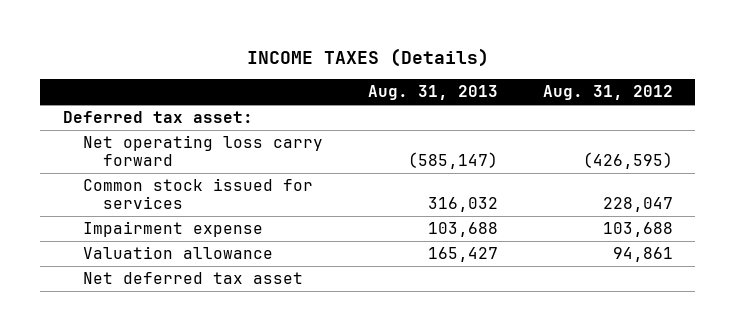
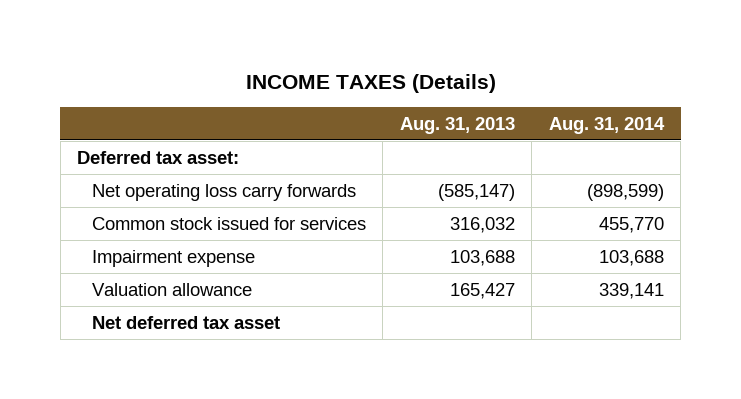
[542,85,673,101] Aug. 31, 2012 -> none
none -> [548,116,665,134] Aug. 31, 2014
[82,135,323,167] Net operating loss carry forward -> [91,183,356,201] Net operating loss carry forwards

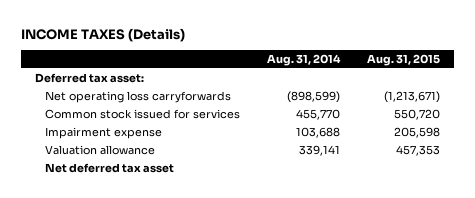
[399,116,515,134] Aug. 31, 2013 -> none
none -> [367,53,441,66] Aug. 31, 2015
[91,183,356,201] Net operating loss carry forwards -> [44,91,231,104] Net operating loss carryforwards

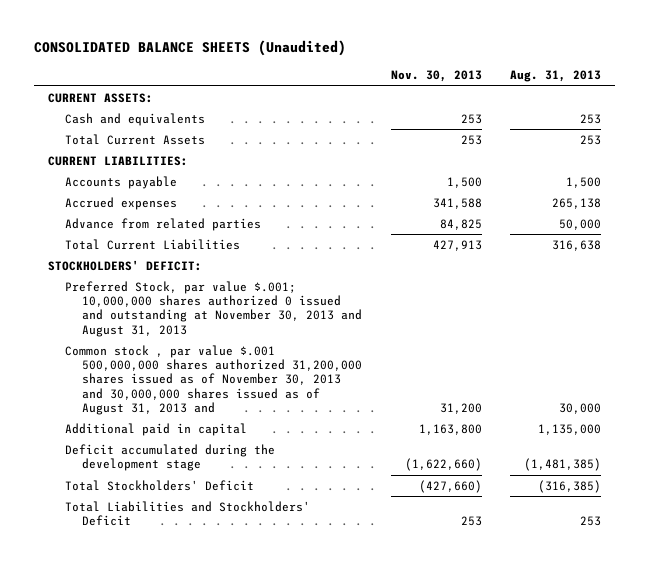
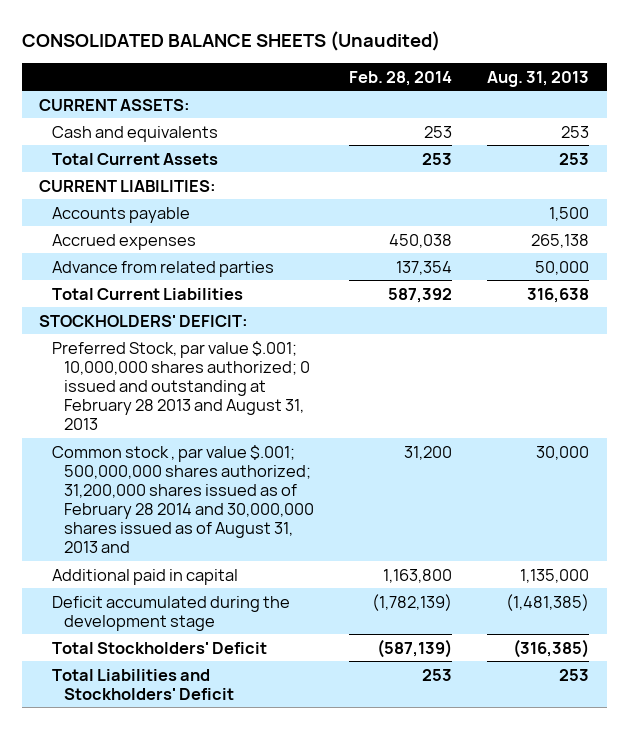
[390,70,482,83] Nov. 30, 2013 -> none
none -> [349,70,453,86] Feb. 28, 2014
[65,280,363,337] Preferred Stock, par value $.001; 10,000,000 shares authorized 0 issued and outstanding at November 30, 2013 and August 31, 2013 -> [51,340,311,431] Preferred Stock, par value $.001; 10,000,000 shares authorized; 0 issued and outstanding at February 28 2013 and August 31, 2013
[65,344,363,416] Common stock , par value $.001 500,000,000 shares authorized 31,200,000 shares issued as of November 30, 2013 and 30,000,000 shares issued as of August 31, 2013 and -> [51,444,315,554] Common stock , par value $.001; 500,000,000 shares authorized; 31,200,000 shares issued as of February 28 2014 and 30,000,000 shares issued as of August 31, 2013 and

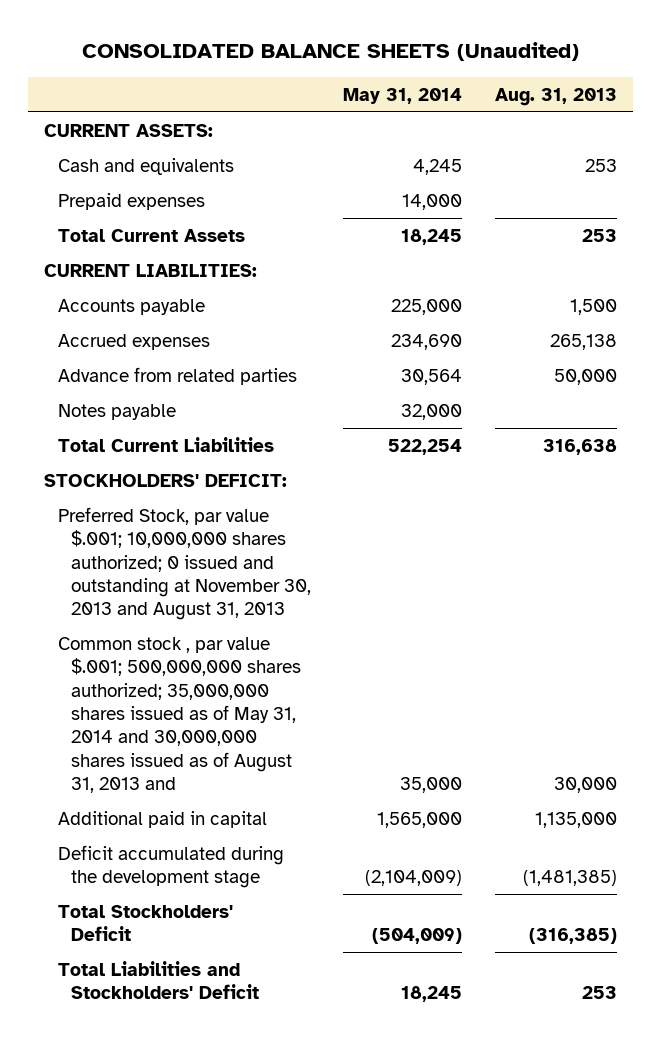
[349,70,453,86] Feb. 28, 2014 -> none
none -> [343,87,463,104] May 31, 2014
none -> [57,192,205,210] Prepaid expenses
none -> [57,403,176,420] Notes payable
[51,340,311,431] Preferred Stock, par value $.001; 10,000,000 shares authorized; 0 issued and outstanding at February 28 2013 and August 31, 2013 -> [57,506,312,621] Preferred Stock, par value $.001; 10,000,000 shares authorized; 0 issued and outstanding at November 30, 2013 and August 31, 2013
[51,444,315,554] Common stock , par value $.001; 500,000,000 shares authorized; 31,200,000 shares issued as of February 28 2014 and 30,000,000 shares issued as of August 31, 2013 and -> [57,636,302,794] Common stock , par value $.001; 500,000,000 shares authorized; 35,000,000 shares issued as of May 31, 2014 and 30,000,000 shares issued as of August 31, 2013 and

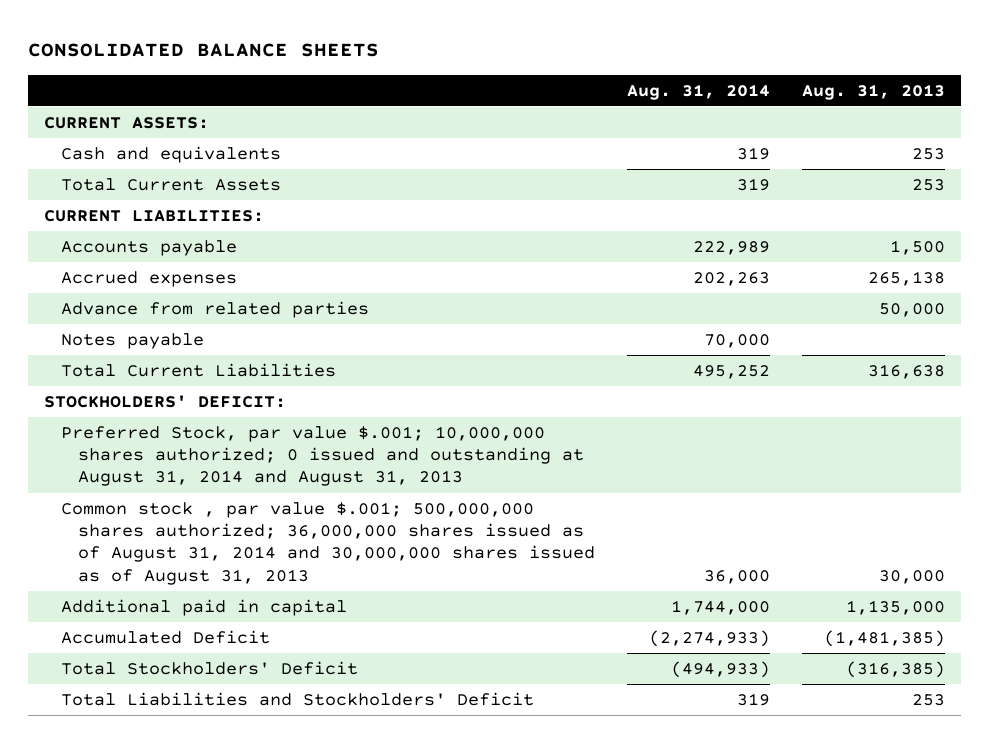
[81,41,579,61] CONSOLIDATED BALANCE SHEETS (Unaudited) -> [28,43,380,58] CONSOLIDATED BALANCE SHEETS
[343,87,463,104] May 31, 2014 -> none
none -> [627,83,771,100] Aug. 31, 2014
[57,192,205,210] Prepaid expenses -> none
[57,506,312,621] Preferred Stock, par value $.001; 10,000,000 shares authorized; 0 issued and outstanding at November 30, 2013 and August 31, 2013 -> [61,425,585,487] Preferred Stock, par value $.001; 10,000,000 shares authorized; 0 issued and outstanding at August 31, 2014 and August 31, 2013
[57,636,302,794] Common stock , par value $.001; 500,000,000 shares authorized; 35,000,000 shares issued as of May 31, 2014 and 30,000,000 shares issued as of August 31, 2013 and -> [61,501,596,585] Common stock , par value $.001; 500,000,000 shares authorized; 36,000,000 shares issued as of August 31, 2014 and 30,000,000 shares issued as of August 31, 2013
[57,844,284,889] Deficit accumulated during the development stage -> [61,629,271,644] Accumulated Deficit

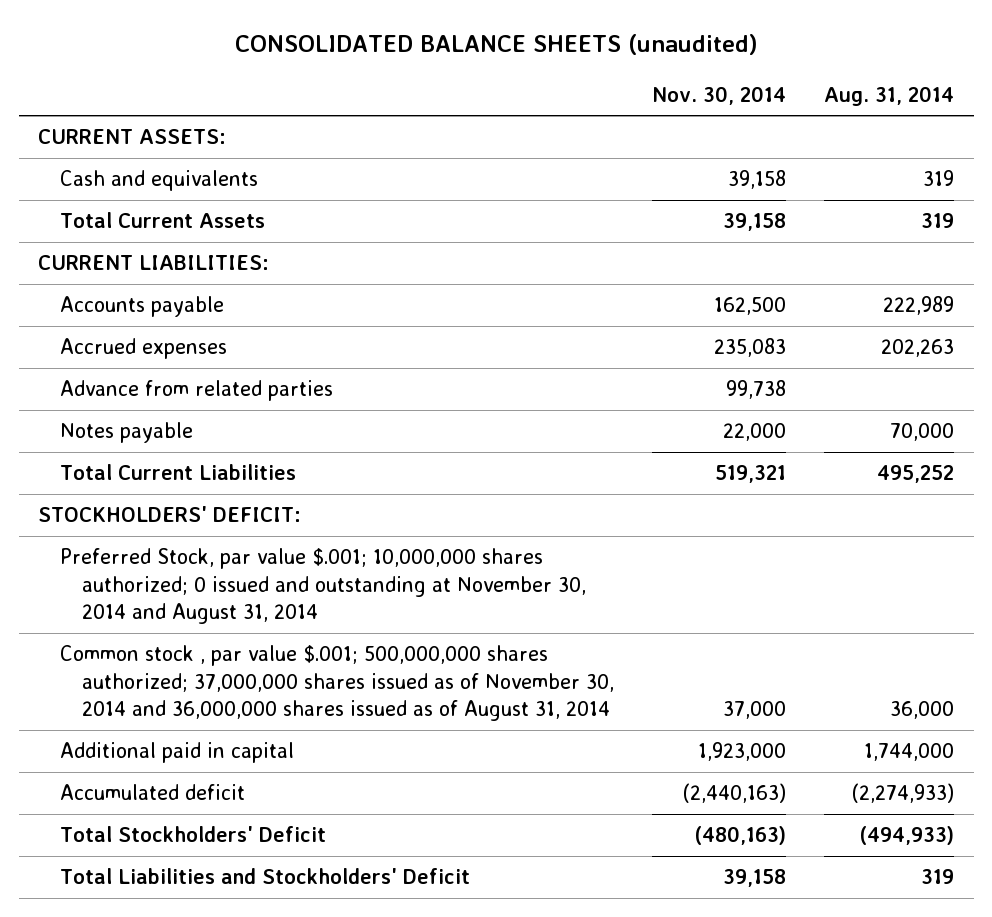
[28,43,380,58] CONSOLIDATED BALANCE SHEETS -> [235,33,759,55] CONSOLIDATED BALANCE SHEETS (unaudited)
[802,83,946,100] Aug. 31, 2013 -> none
none -> [652,85,787,105] Nov. 30, 2014
[61,425,585,487] Preferred Stock, par value $.001; 10,000,000 shares authorized; 0 issued and outstanding at August 31, 2014 and August 31, 2013 -> [60,548,587,624] Preferred Stock, par value $.001; 10,000,000 shares authorized; 0 issued and outstanding at November 30, 2014 and August 31, 2014
[61,501,596,585] Common stock , par value $.001; 500,000,000 shares authorized; 36,000,000 shares issued as of August 31, 2014 and 30,000,000 shares issued as of August 31, 2013 -> [60,645,615,721] Common stock , par value $.001; 500,000,000 shares authorized; 37,000,000 shares issued as of November 30, 2014 and 36,000,000 shares issued as of August 31, 2014
[61,629,271,644] Accumulated Deficit -> [60,784,246,801] Accumulated deficit

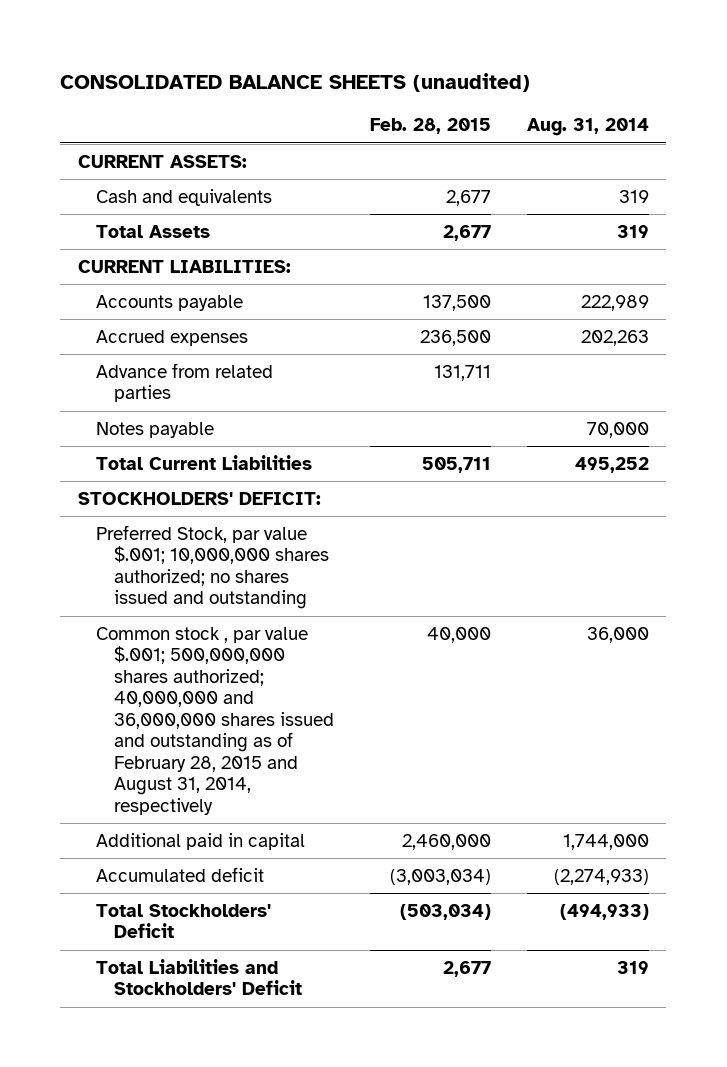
[652,85,787,105] Nov. 30, 2014 -> none
none -> [369,118,491,135] Feb. 28, 2015
[60,212,266,229] Total Current Assets -> [96,224,211,238] Total Assets
[60,548,587,624] Preferred Stock, par value $.001; 10,000,000 shares authorized; 0 issued and outstanding at November 30, 2014 and August 31, 2014 -> [96,524,329,610] Preferred Stock, par value $.001; 10,000,000 shares authorized; no shares issued and outstanding
[60,645,615,721] Common stock , par value $.001; 500,000,000 shares authorized; 37,000,000 shares issued as of November 30, 2014 and 36,000,000 shares issued as of August 31, 2014 -> [96,626,334,815] Common stock , par value $.001; 500,000,000 shares authorized; 40,000,000 and 36,000,000 shares issued and outstanding as of February 28, 2015 and August 31, 2014, respectively

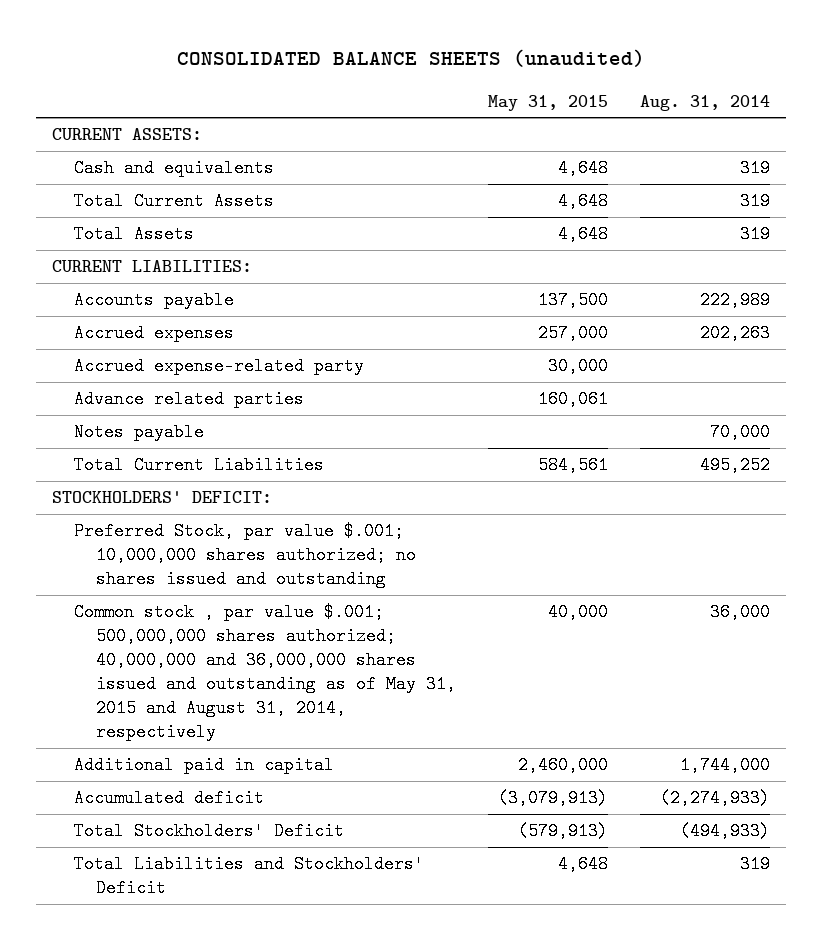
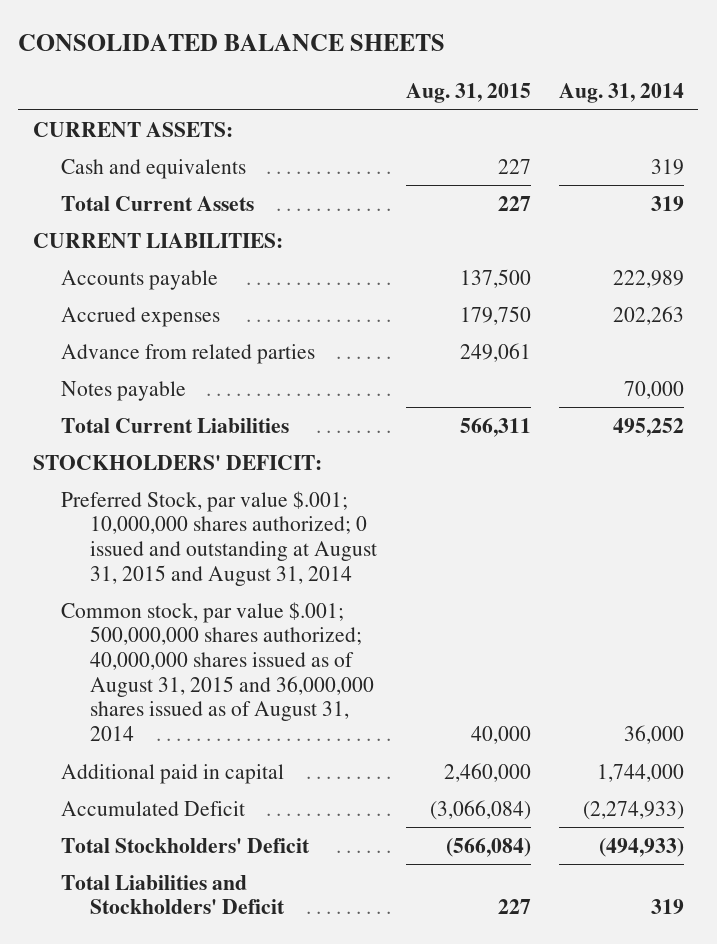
[176,49,645,68] CONSOLIDATED BALANCE SHEETS (unaudited) -> [18,34,446,52] CONSOLIDATED BALANCE SHEETS
[487,94,608,111] May 31, 2015 -> none
none -> [405,83,531,104] Aug. 31, 2015
[73,225,194,244] Total Assets -> none
[73,357,364,376] Accrued expense-related party -> none
[73,390,304,409] Advance related parties -> [61,343,316,364] Advance from related parties
[73,522,416,589] Preferred Stock, par value $.001; 10,000,000 shares authorized; no shares issued and outstanding -> [61,490,378,586] Preferred Stock, par value $.001; 10,000,000 shares authorized; 0 issued and outstanding at August 31, 2015 and August 31, 2014
[73,603,456,742] Common stock , par value $.001; 500,000,000 shares authorized; 40,000,000 and 36,000,000 shares issued and outstanding as of May 31, 2015 and August 31, 2014, respectively -> [61,601,375,741] Common stock, par value $.001; 500,000,000 shares authorized; 40,000,000 shares issued as of August 31, 2015 and 36,000,000 shares issued as of August 31, 2014
[73,789,264,808] Accumulated deficit -> [61,800,246,816] Accumulated Deficit

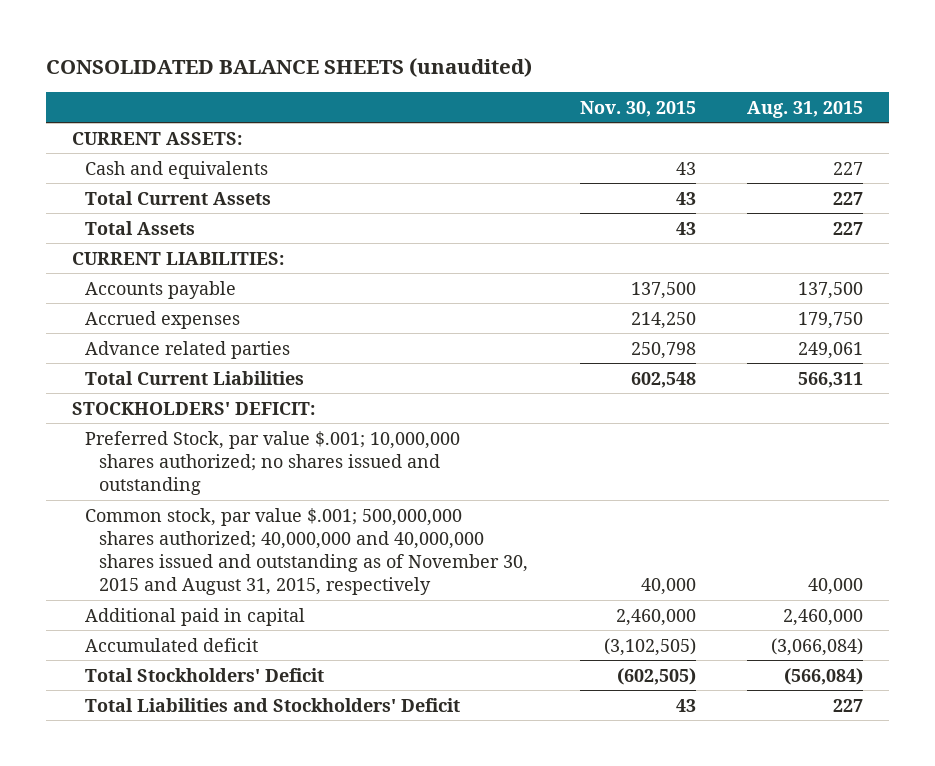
[18,34,446,52] CONSOLIDATED BALANCE SHEETS -> [46,58,533,78] CONSOLIDATED BALANCE SHEETS (unaudited)
[559,83,685,104] Aug. 31, 2014 -> none
none -> [579,100,696,117] Nov. 30, 2015
none -> [85,220,196,235] Total Assets
[61,380,187,401] Notes payable -> none
[61,343,316,364] Advance from related parties -> [85,340,291,359] Advance related parties
[61,490,378,586] Preferred Stock, par value $.001; 10,000,000 shares authorized; 0 issued and outstanding at August 31, 2015 and August 31, 2014 -> [85,430,461,496] Preferred Stock, par value $.001; 10,000,000 shares authorized; no shares issued and outstanding
[61,601,375,741] Common stock, par value $.001; 500,000,000 shares authorized; 40,000,000 shares issued as of August 31, 2015 and 36,000,000 shares issued as of August 31, 2014 -> [85,507,528,596] Common stock, par value $.001; 500,000,000 shares authorized; 40,000,000 and 40,000,000 shares issued and outstanding as of November 30, 2015 and August 31, 2015, respectively
[61,800,246,816] Accumulated Deficit -> [85,637,259,652] Accumulated deficit

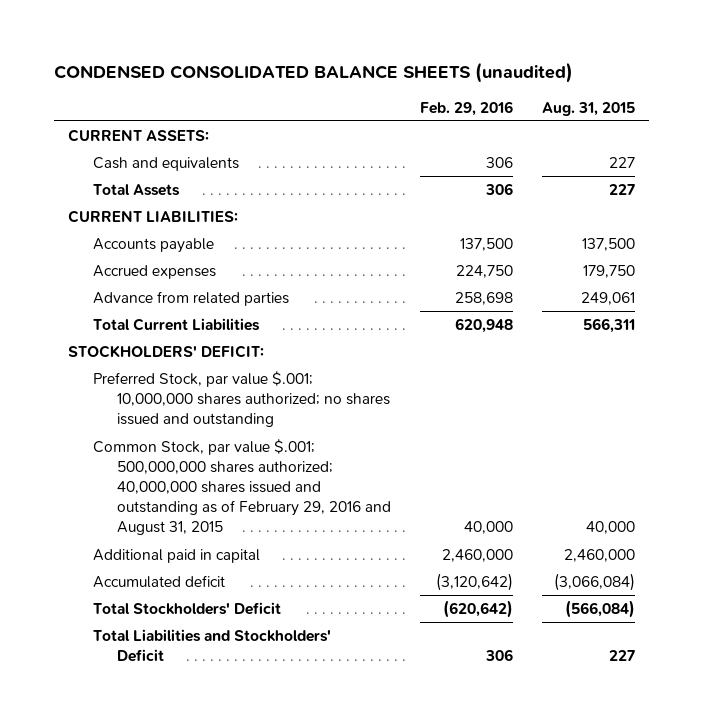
[46,58,533,78] CONSOLIDATED BALANCE SHEETS (unaudited) -> [53,61,573,83] CONDENSED CONSOLIDATED BALANCE SHEETS (unaudited)
[579,100,696,117] Nov. 30, 2015 -> none
none -> [420,100,514,116] Feb. 29, 2016
[85,190,272,205] Total Current Assets -> none
[85,340,291,359] Advance related parties -> [92,291,289,307] Advance from related parties
[85,507,528,596] Common stock, par value $.001; 500,000,000 shares authorized; 40,000,000 and 40,000,000 shares issued and outstanding as of November 30, 2015 and August 31, 2015, respectively -> [92,439,392,536] Common Stock, par value $.001; 500,000,000 shares authorized; 40,000,000 shares issued and outstanding as of February 29, 2016 and August 31, 2015

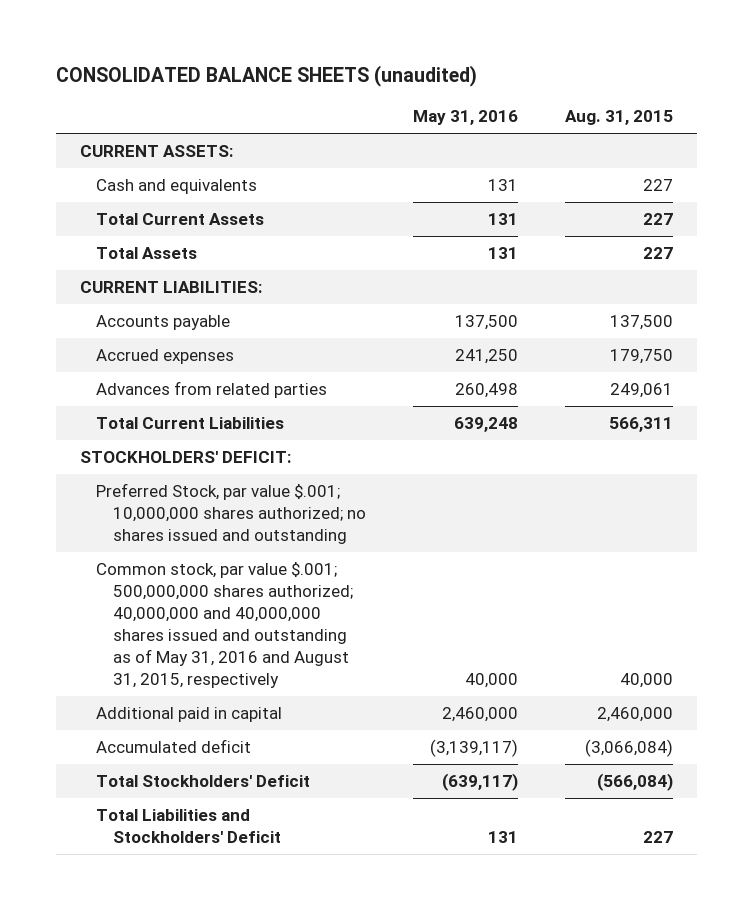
[53,61,573,83] CONDENSED CONSOLIDATED BALANCE SHEETS (unaudited) -> [55,65,477,88] CONSOLIDATED BALANCE SHEETS (unaudited)
[420,100,514,116] Feb. 29, 2016 -> none
none -> [413,110,519,126] May 31, 2016
none -> [96,213,265,226] Total Current Assets
[92,291,289,307] Advance from related parties -> [96,381,328,399] Advances from related parties
[92,439,392,536] Common Stock, par value $.001; 500,000,000 shares authorized; 40,000,000 shares issued and outstanding as of February 29, 2016 and August 31, 2015 -> [96,562,353,688] Common stock, par value $.001; 500,000,000 shares authorized; 40,000,000 and 40,000,000 shares issued and outstanding as of May 31, 2016 and August 31, 2015, respectively

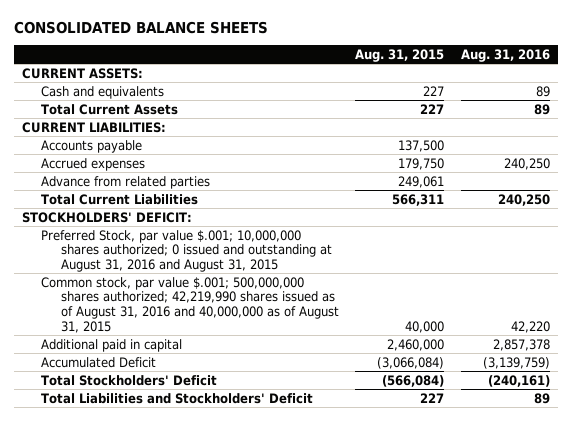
[55,65,477,88] CONSOLIDATED BALANCE SHEETS (unaudited) -> [13,20,268,34] CONSOLIDATED BALANCE SHEETS
[413,110,519,126] May 31, 2016 -> none
none -> [460,49,550,63] Aug. 31, 2016
[96,247,198,260] Total Assets -> none
[96,381,328,399] Advances from related parties -> [41,175,211,189] Advance from related parties
[96,483,366,544] Preferred Stock, par value $.001; 10,000,000 shares authorized; no shares issued and outstanding -> [41,229,332,273] Preferred Stock, par value $.001; 10,000,000 shares authorized; 0 issued and outstanding at August 31, 2016 and August 31, 2015
[96,562,353,688] Common stock, par value $.001; 500,000,000 shares authorized; 40,000,000 and 40,000,000 shares issued and outstanding as of May 31, 2016 and August 31, 2015, respectively -> [41,276,339,333] Common stock, par value $.001; 500,000,000 shares authorized; 42,219,990 shares issued as of August 31, 2016 and 40,000,000 as of August 31, 2015
[96,739,252,754] Accumulated deficit -> [41,356,157,368] Accumulated Deficit

